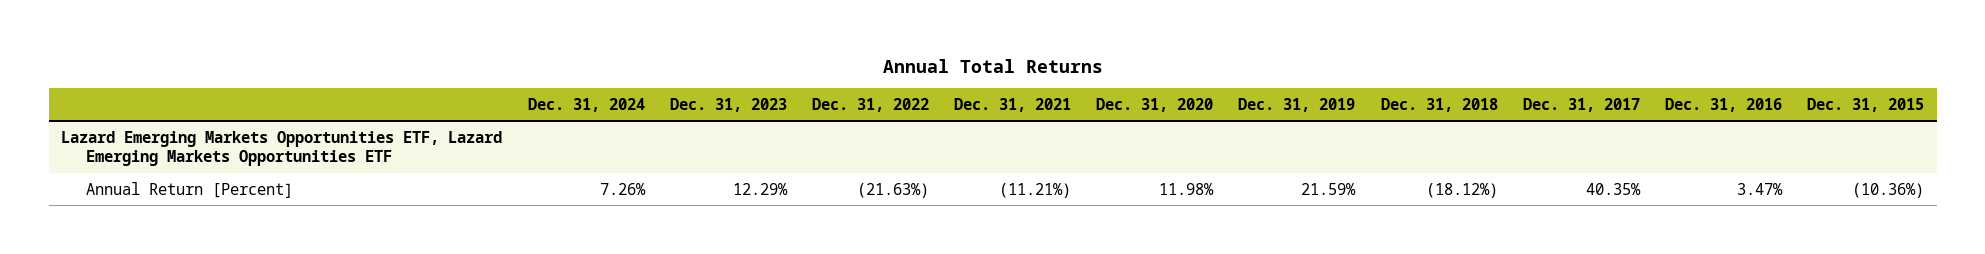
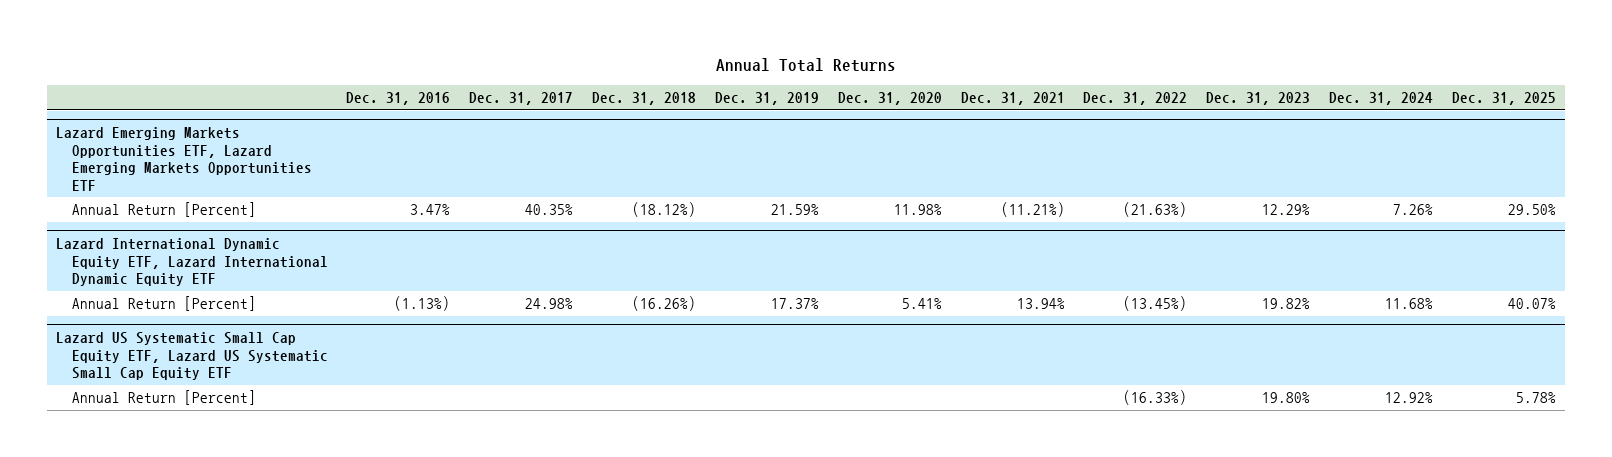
[1807,97,1925,112] Dec. 31, 2015 -> none
none -> [1451,92,1556,106] Dec. 31, 2025
none -> [56,238,328,287] Lazard International Dynamic Equity ETF, Lazard International Dynamic Equity ETF
none -> [71,296,256,312] Annual Return [Percent]
none -> [56,332,328,381] Lazard US Systematic Small Cap Equity ETF, Lazard US Systematic Small Cap Equity ETF
none -> [71,390,256,406] Annual Return [Percent]

